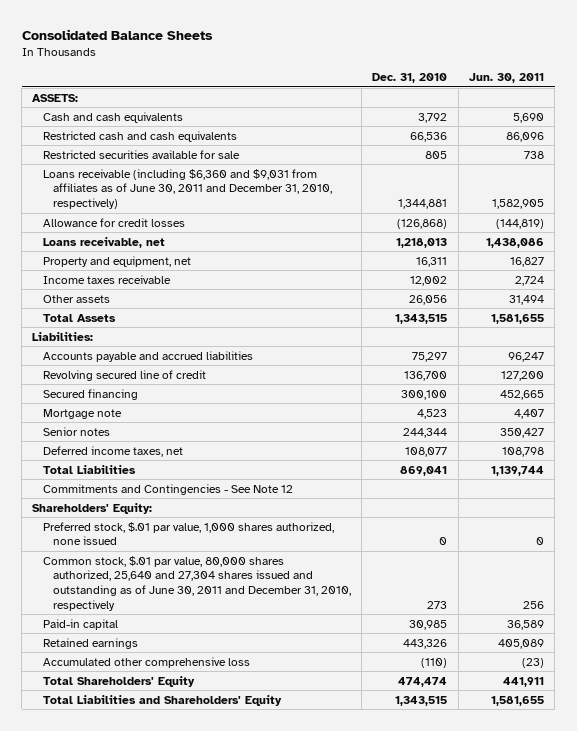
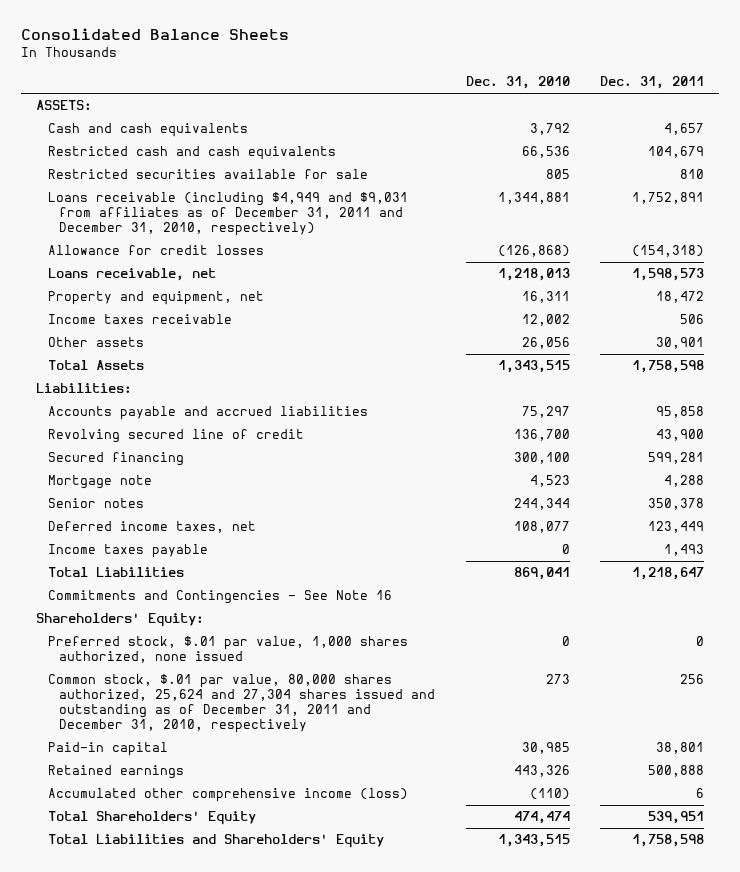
[469,73,545,84] Jun. 30, 2011 -> none
none -> [599,76,704,90] Dec. 31, 2011
[42,168,332,210] Loans receivable (including $6,360 and $9,031 from affiliates as of June 30, 2011 and December 31, 2010, respectively) -> [47,192,408,237] Loans receivable (including $4,949 and $9,031 from affiliates as of December 31, 2011 and December 31, 2010, respectively)
none -> [47,544,208,559] Income taxes payable
[42,483,293,495] Commitments and Contingencies - See Note 12 -> [47,590,392,605] Commitments and Contingencies - See Note 16
[42,555,351,611] Common stock, $.01 par value, 80,000 shares authorized, 25,640 and 27,304 shares issued and outstanding as of June 30, 2011 and December 31, 2010, respectively -> [47,674,436,733] Common stock, $.01 par value, 80,000 shares authorized, 25,624 and 27,304 shares issued and outstanding as of December 31, 2011 and December 31, 2010, respectively
[42,656,250,668] Accumulated other comprehensive loss -> [47,788,408,803] Accumulated other comprehensive income (loss)

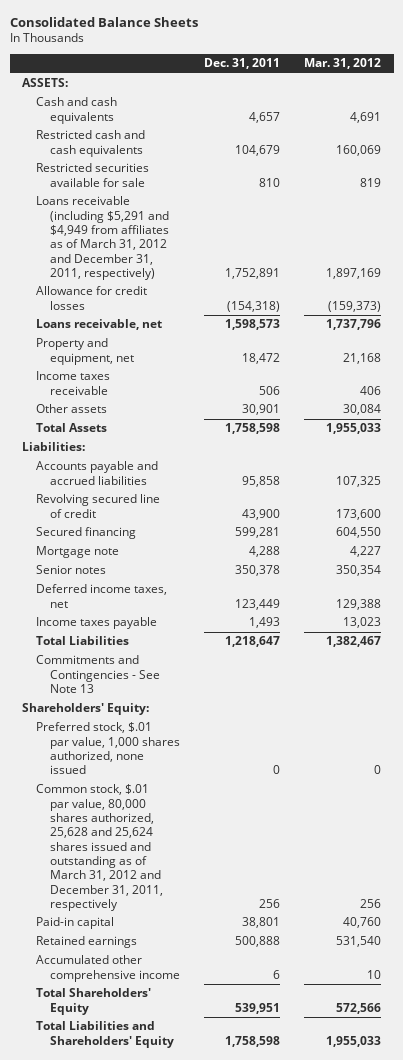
[465,76,570,90] Dec. 31, 2010 -> none
none -> [304,58,382,70] Mar. 31, 2012
[47,192,408,237] Loans receivable (including $4,949 and $9,031 from affiliates as of December 31, 2011 and December 31, 2010, respectively) -> [35,196,169,281] Loans receivable (including $5,291 and $4,949 from affiliates as of March 31, 2012 and December 31, 2011, respectively)
[47,590,392,605] Commitments and Contingencies - See Note 16 -> [35,655,160,694] Commitments and Contingencies - See Note 13
[47,674,436,733] Common stock, $.01 par value, 80,000 shares authorized, 25,624 and 27,304 shares issued and outstanding as of December 31, 2011 and December 31, 2010, respectively -> [35,784,163,912] Common stock, $.01 par value, 80,000 shares authorized, 25,628 and 25,624 shares issued and outstanding as of March 31, 2012 and December 31, 2011, respectively
[47,788,408,803] Accumulated other comprehensive income (loss) -> [35,955,180,982] Accumulated other comprehensive income

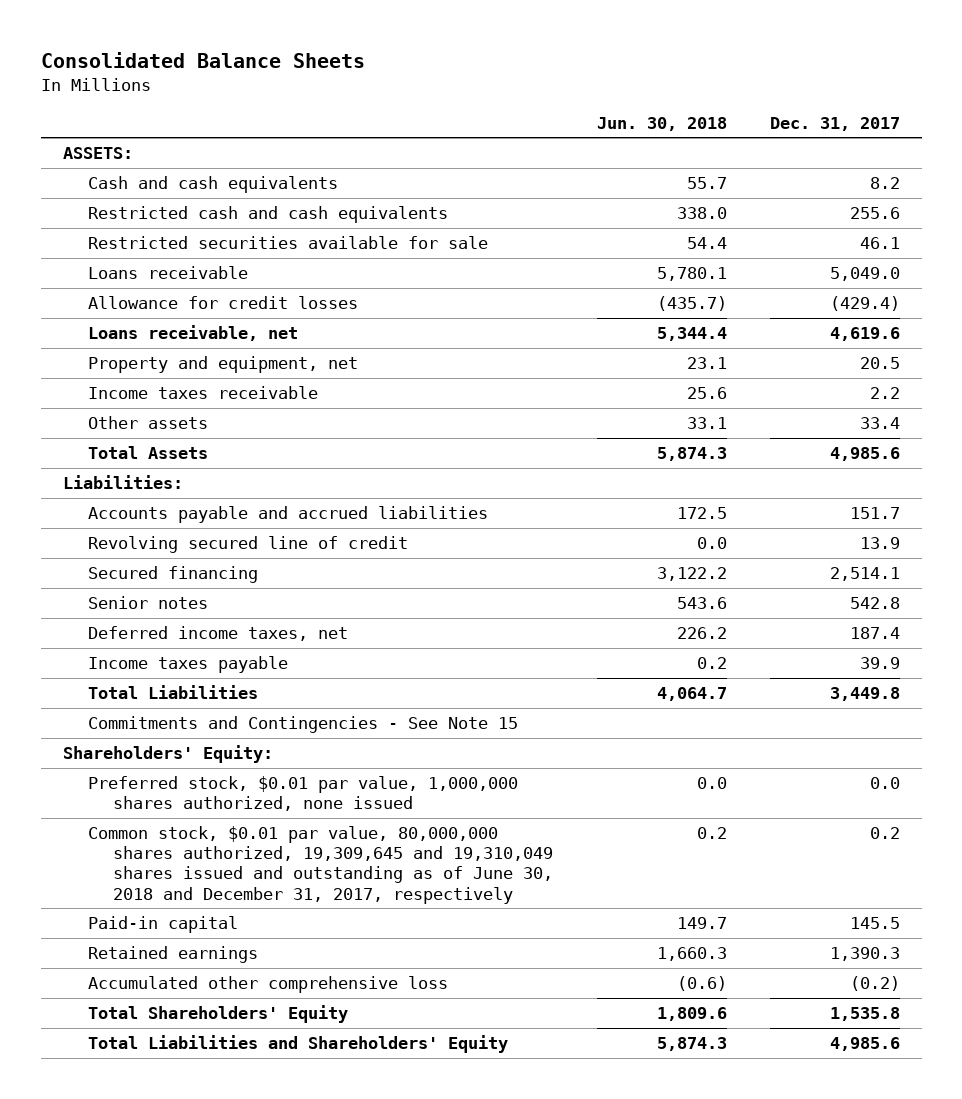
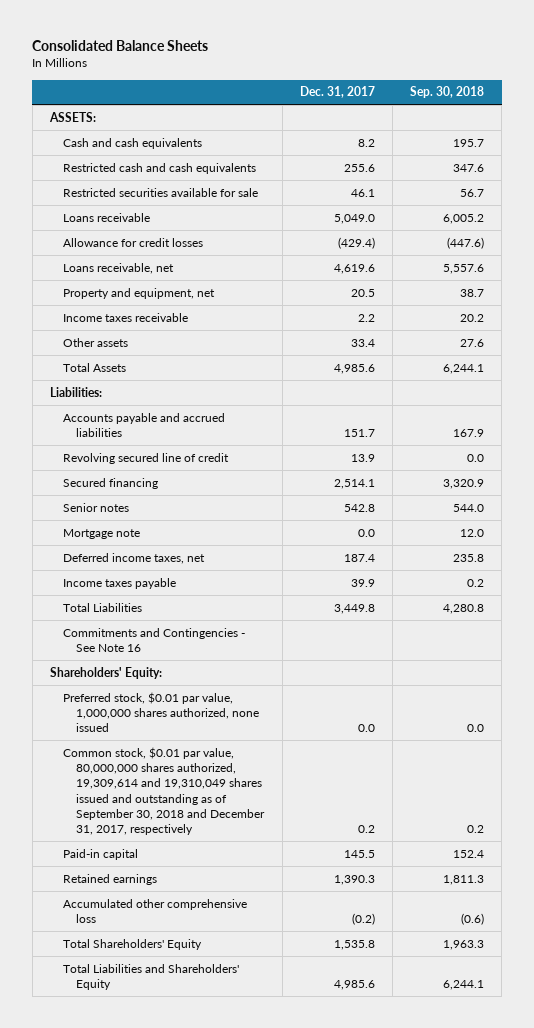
[596,116,727,131] Jun. 30, 2018 -> none
none -> [410,86,485,99] Sep. 30, 2018
none -> [63,528,141,539] Mortgage note
[87,716,518,734] Commitments and Contingencies - See Note 15 -> [63,627,246,653] Commitments and Contingencies - See Note 16
[87,826,554,904] Common stock, $0.01 par value, 80,000,000 shares authorized, 19,309,645 and 19,310,049 shares issued and outstanding as of June 30, 2018 and December 31, 2017, respectively -> [63,746,266,836] Common stock, $0.01 par value, 80,000,000 shares authorized, 19,309,614 and 19,310,049 shares issued and outstanding as of September 30, 2018 and December 31, 2017, respectively

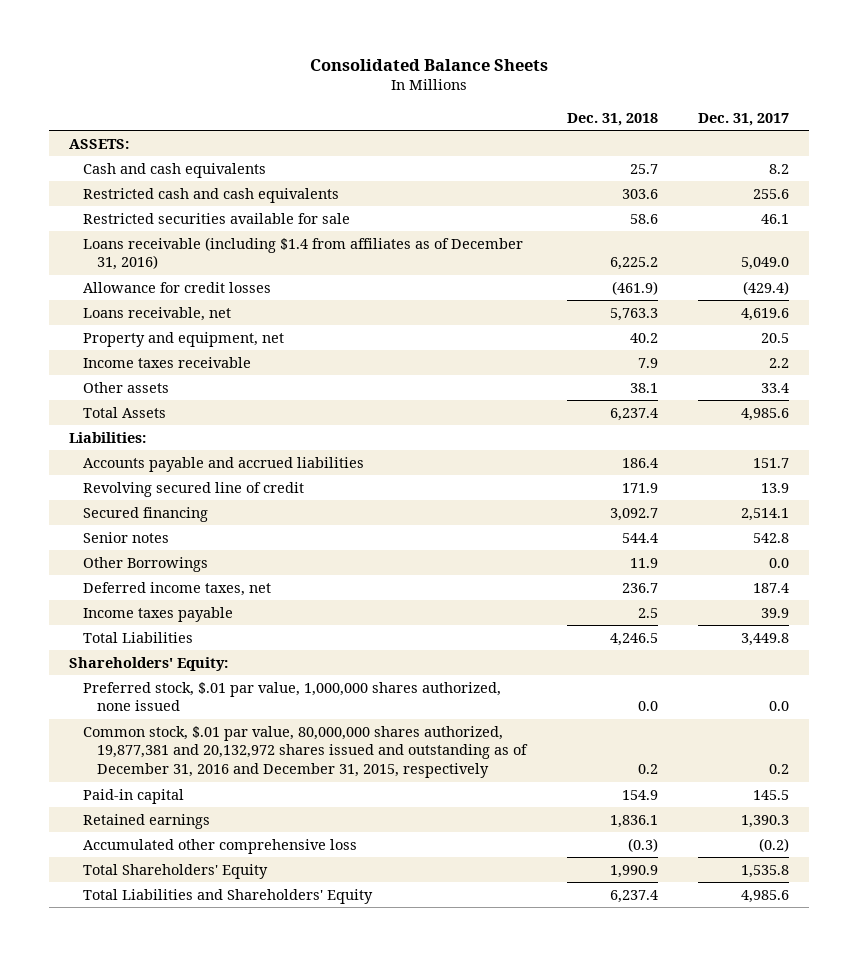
[410,86,485,99] Sep. 30, 2018 -> none
none -> [566,112,658,126] Dec. 31, 2018
[63,212,151,222] Loans receivable -> [82,236,523,271] Loans receivable (including $1.4 from affiliates as of December 31, 2016)
[63,528,141,539] Mortgage note -> [82,556,208,572] Other Borrowings
[63,627,246,653] Commitments and Contingencies - See Note 16 -> none
[63,691,260,733] Preferred stock, $0.01 par value, 1,000,000 shares authorized, none issued -> [82,681,501,712] Preferred stock, $.01 par value, 1,000,000 shares authorized, none issued
[63,746,266,836] Common stock, $0.01 par value, 80,000,000 shares authorized, 19,309,614 and 19,310,049 shares issued and outstanding as of September 30, 2018 and December 31, 2017, respectively -> [82,725,529,778] Common stock, $.01 par value, 80,000,000 shares authorized, 19,877,381 and 20,132,972 shares issued and outstanding as of December 31, 2016 and December 31, 2015, respectively

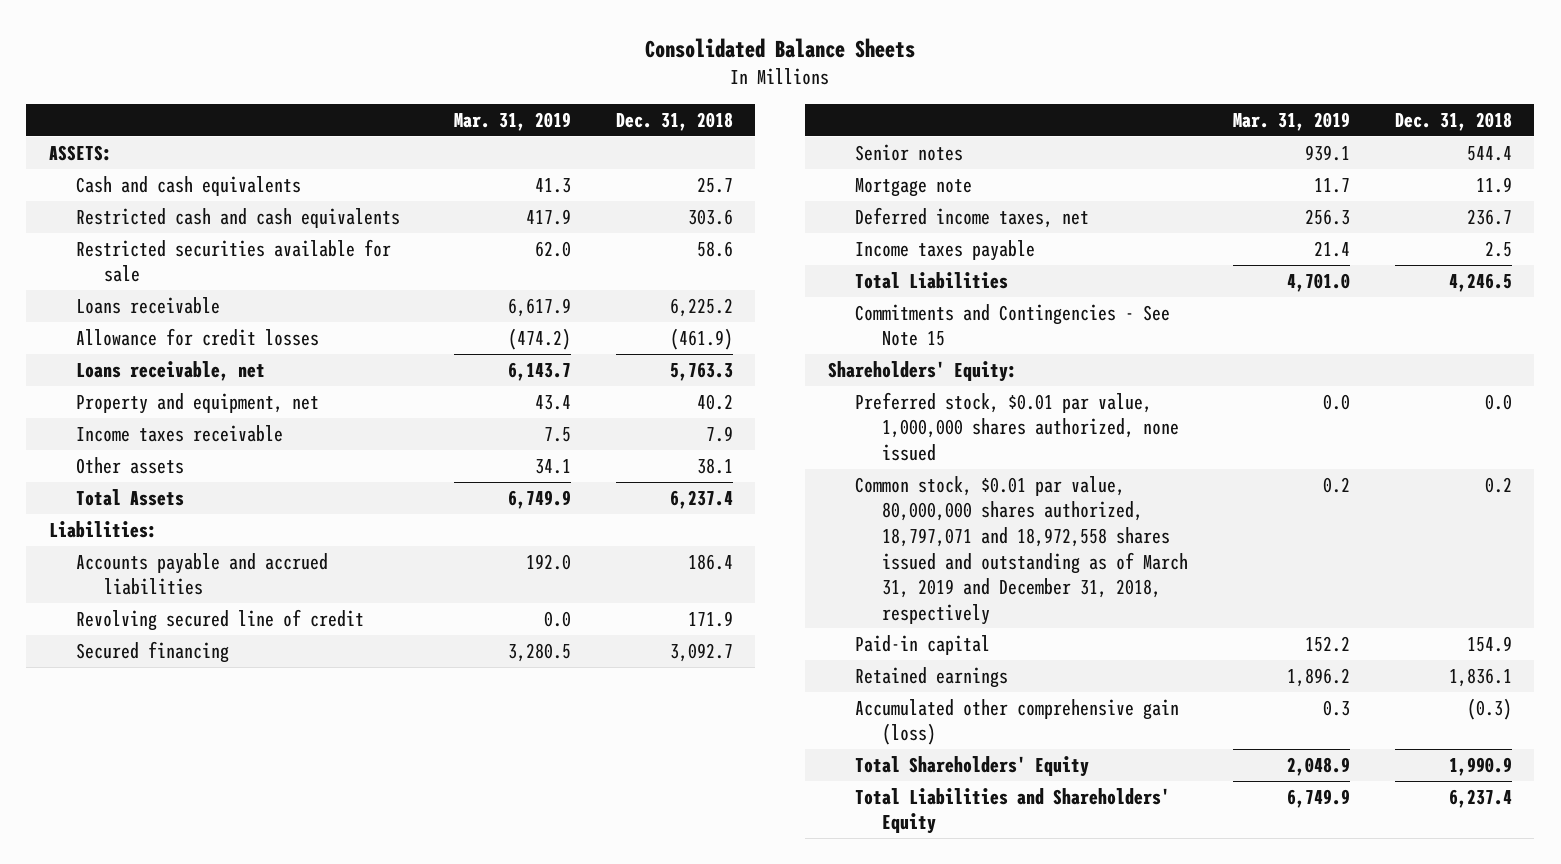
[697,112,789,126] Dec. 31, 2017 -> none
none -> [454,112,572,132] Mar. 31, 2019
[82,236,523,271] Loans receivable (including $1.4 from affiliates as of December 31, 2016) -> [76,296,221,314] Loans receivable
[82,556,208,572] Other Borrowings -> [854,177,972,197] Mortgage note
none -> [854,303,1170,347] Commitments and Contingencies - See Note 15
[82,681,501,712] Preferred stock, $.01 par value, 1,000,000 shares authorized, none issued -> [854,391,1180,461] Preferred stock, $0.01 par value, 1,000,000 shares authorized, none issued
[82,725,529,778] Common stock, $.01 par value, 80,000,000 shares authorized, 19,877,381 and 20,132,972 shares issued and outstanding as of December 31, 2016 and December 31, 2015, respectively -> [854,475,1189,625] Common stock, $0.01 par value, 80,000,000 shares authorized, 18,797,071 and 18,972,558 shares issued and outstanding as of March 31, 2019 and December 31, 2018, respectively
[82,838,357,854] Accumulated other comprehensive loss -> [854,698,1179,746] Accumulated other comprehensive gain (loss)

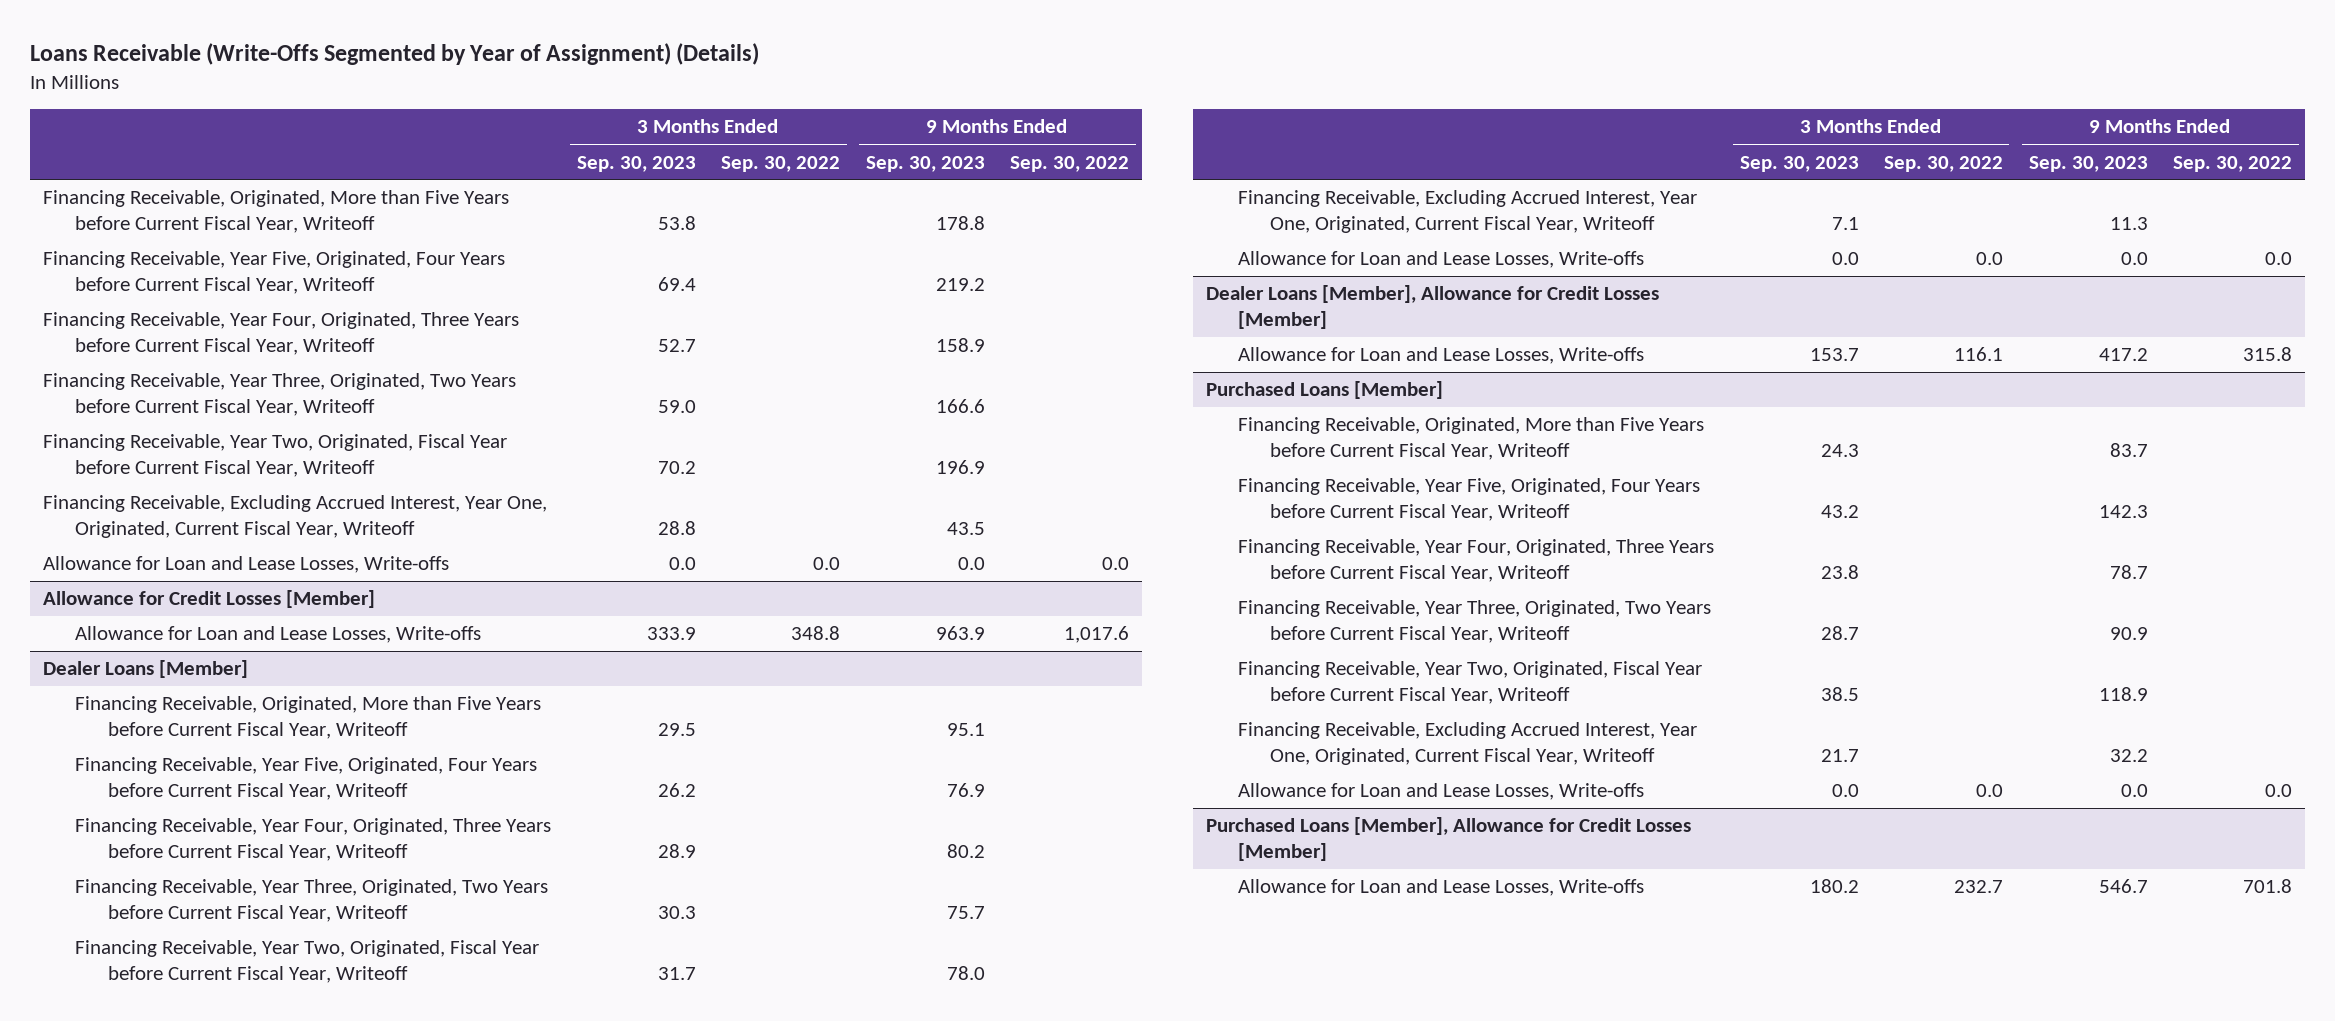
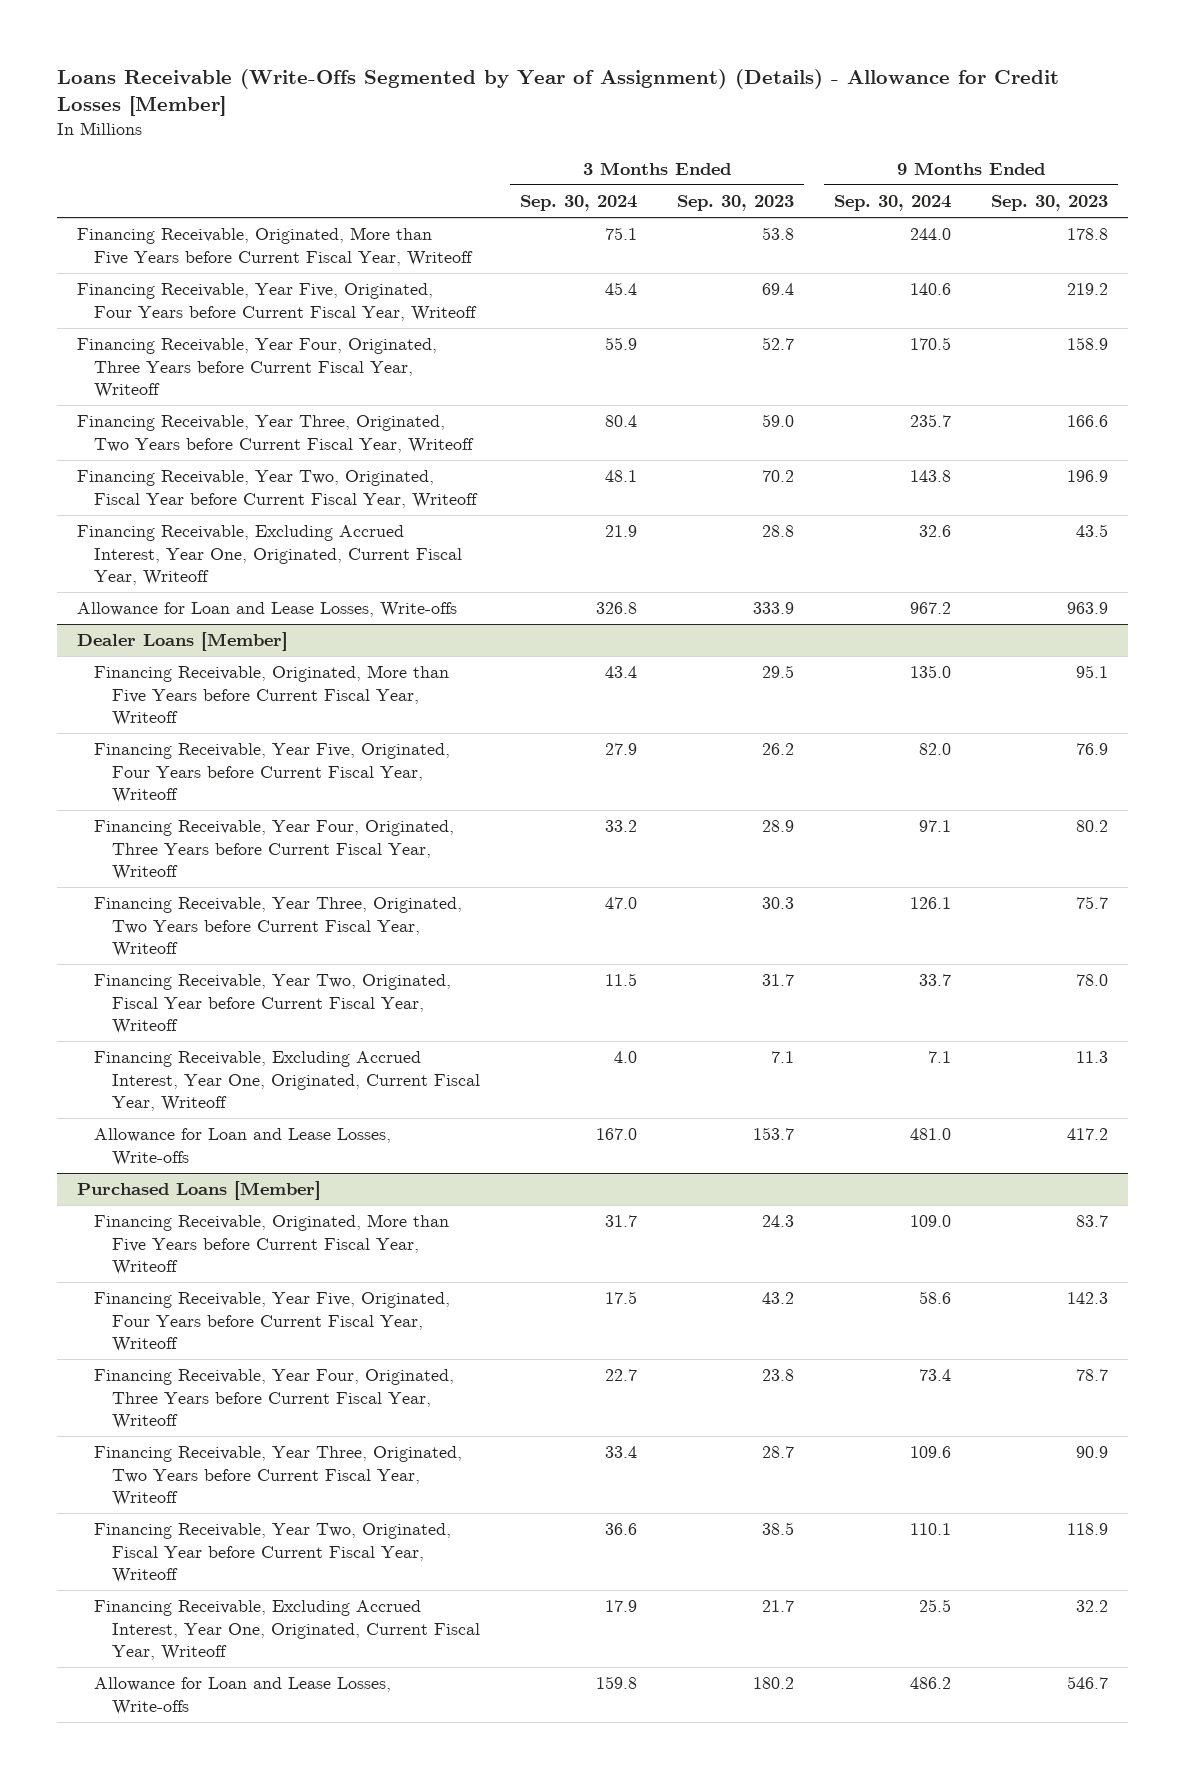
[29,43,759,66] Loans Receivable (Write-Offs Segmented by Year of Assignment) (Details) -> [56,68,1059,117] Loans Receivable (Write-Offs Segmented by Year of Assignment) (Details) - Allowance for Credit Losses [Member]
[721,155,841,172] Sep. 30, 2022 -> none
[1010,155,1130,172] Sep. 30, 2022 -> none
none -> [519,195,637,212] Sep. 30, 2024
none -> [834,195,952,212] Sep. 30, 2024
[42,556,449,574] Allowance for Loan and Lease Losses, Write-offs -> none
[42,590,375,609] Allowance for Credit Losses [Member] -> none
[1238,251,1645,269] Allowance for Loan and Lease Losses, Write-offs -> none
[1205,285,1659,329] Dealer Loans [Member], Allowance for Credit Losses [Member] -> none
[1238,783,1645,801] Allowance for Loan and Lease Losses, Write-offs -> none
[1205,817,1691,861] Purchased Loans [Member], Allowance for Credit Losses [Member] -> none

